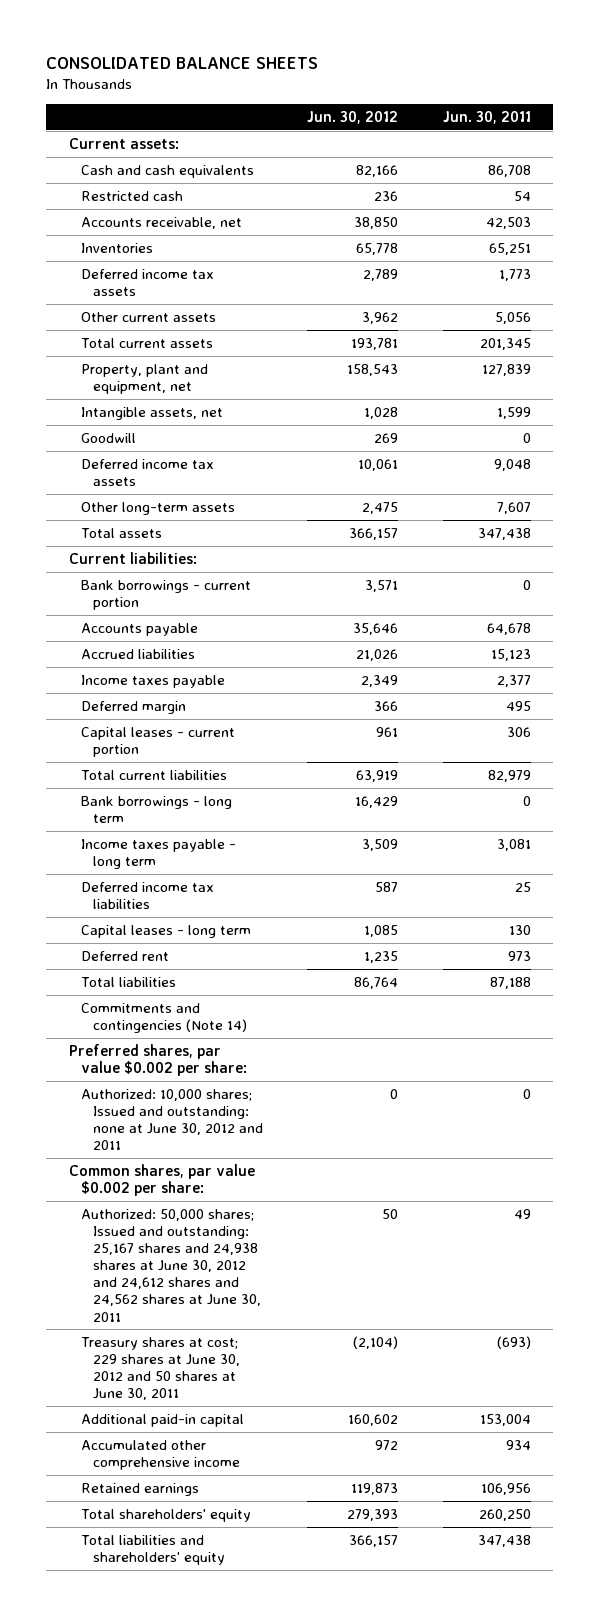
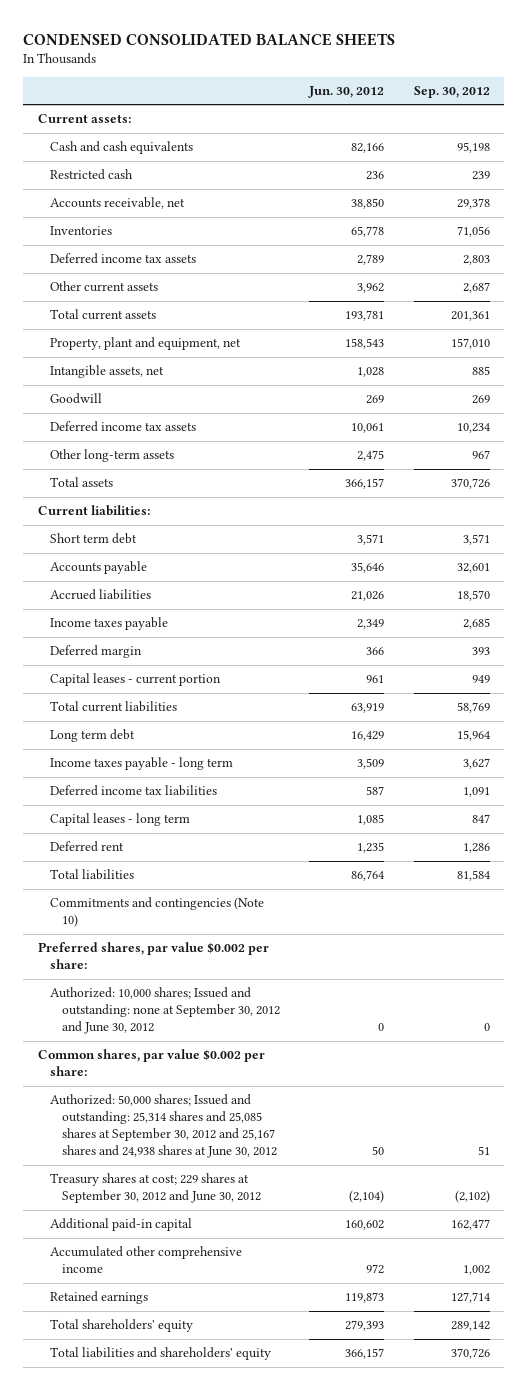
[46,57,319,70] CONSOLIDATED BALANCE SHEETS -> [23,32,396,46] CONDENSED CONSOLIDATED BALANCE SHEETS
[442,111,531,125] Jun. 30, 2011 -> none
none -> [413,86,490,99] Sep. 30, 2012
[80,579,251,611] Bank borrowings - current portion -> [50,533,138,545] Short term debt
[80,795,232,824] Bank borrowings - long term -> [50,729,136,743] Long term debt
[80,1002,248,1034] Commitments and contingencies (Note 14) -> [50,897,265,928] Commitments and contingencies (Note 10)
[80,1088,264,1151] Authorized: 10,000 shares; Issued and outstanding: none at June 30, 2012 and 2011 -> [50,987,281,1035] Authorized: 10,000 shares; Issued and outstanding: none at September 30, 2012 and June 30, 2012
[80,1208,262,1322] Authorized: 50,000 shares; Issued and outstanding: 25,167 shares and 24,938 shares at June 30, 2012 and 24,612 shares and 24,562 shares at June 30, 2011 -> [50,1094,278,1159] Authorized: 50,000 shares; Issued and outstanding: 25,314 shares and 25,085 shares at September 30, 2012 and 25,167 shares and 24,938 shares at June 30, 2012
[80,1336,241,1401] Treasury shares at cost; 229 shares at June 30, 2012 and 50 shares at June 30, 2011 -> [50,1173,262,1204] Treasury shares at cost; 229 shares at September 30, 2012 and June 30, 2012

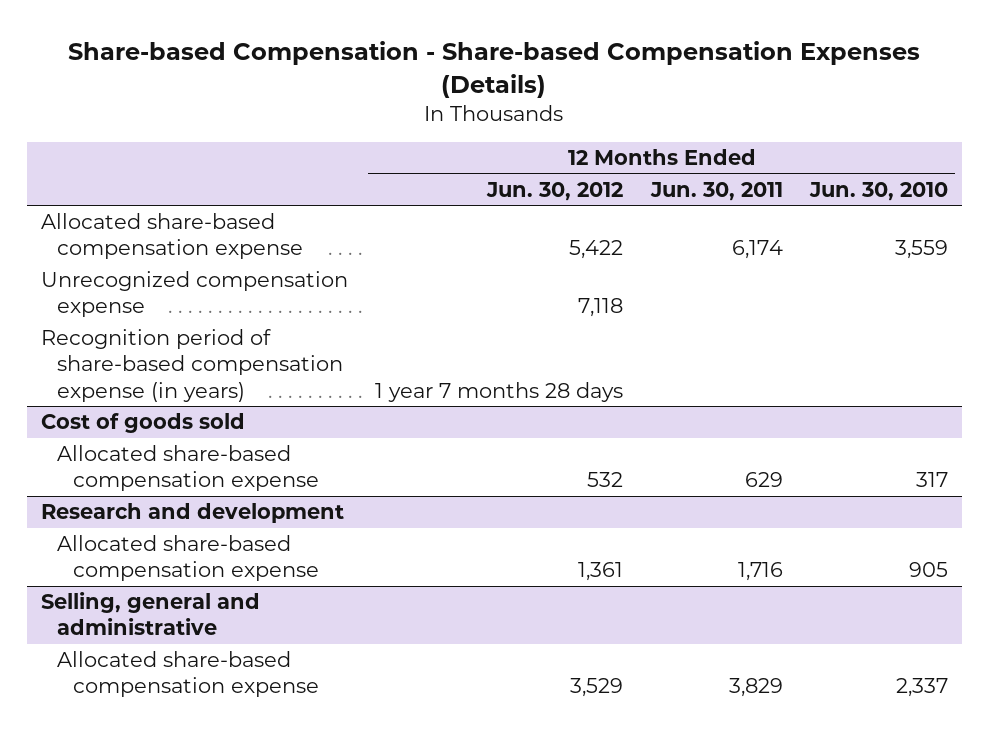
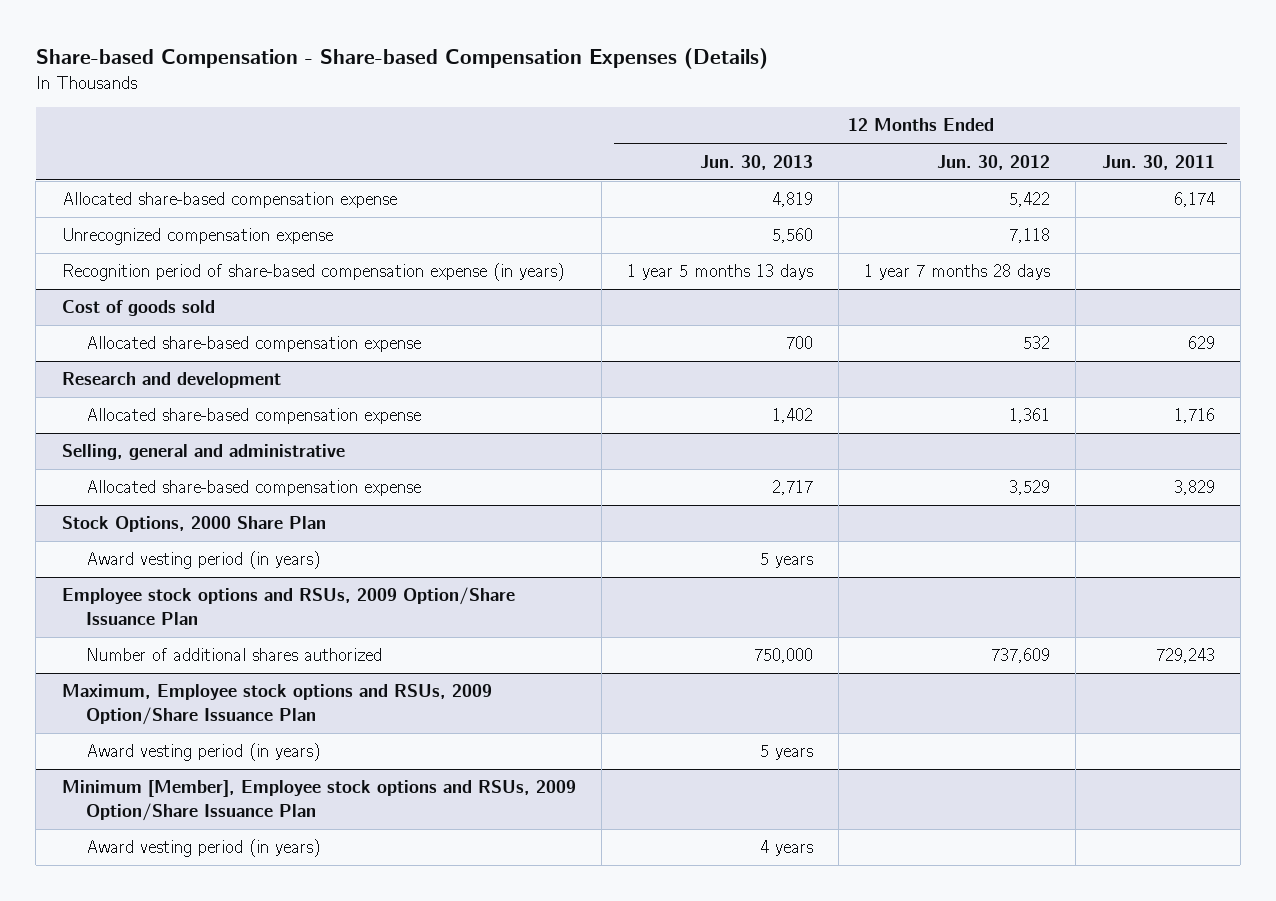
[808,181,948,201] Jun. 30, 2010 -> none
none -> [699,154,813,170] Jun. 30, 2013
none -> [61,516,326,533] Stock Options, 2000 Share Plan
none -> [86,551,321,570] Award vesting period (in years)
none -> [61,587,515,625] Employee stock options and RSUs, 2009 Option/Share Issuance Plan
none -> [86,648,383,662] Number of additional shares authorized
none -> [61,684,492,725] Maximum, Employee stock options and RSUs, 2009 Option/Share Issuance Plan
none -> [86,743,321,762] Award vesting period (in years)
none -> [61,780,576,821] Minimum [Member], Employee stock options and RSUs, 2009 Option/Share Issuance Plan
none -> [86,839,321,858] Award vesting period (in years)

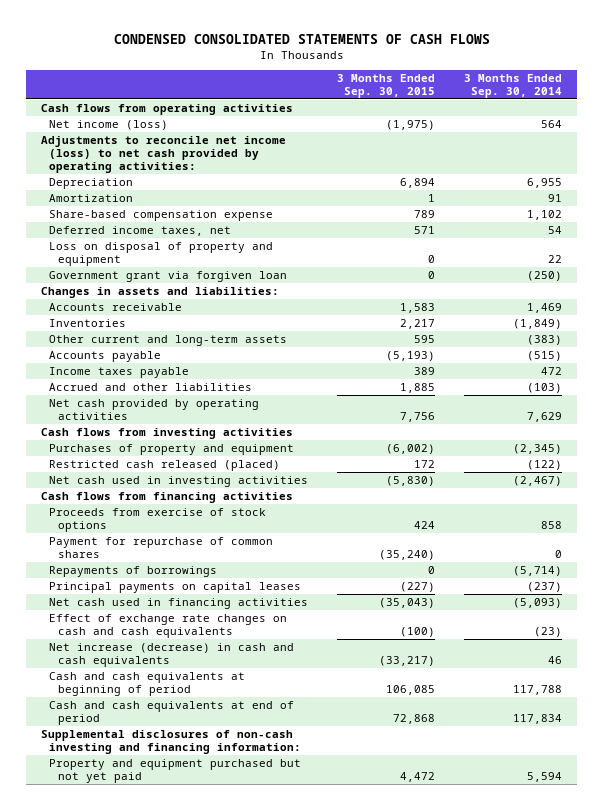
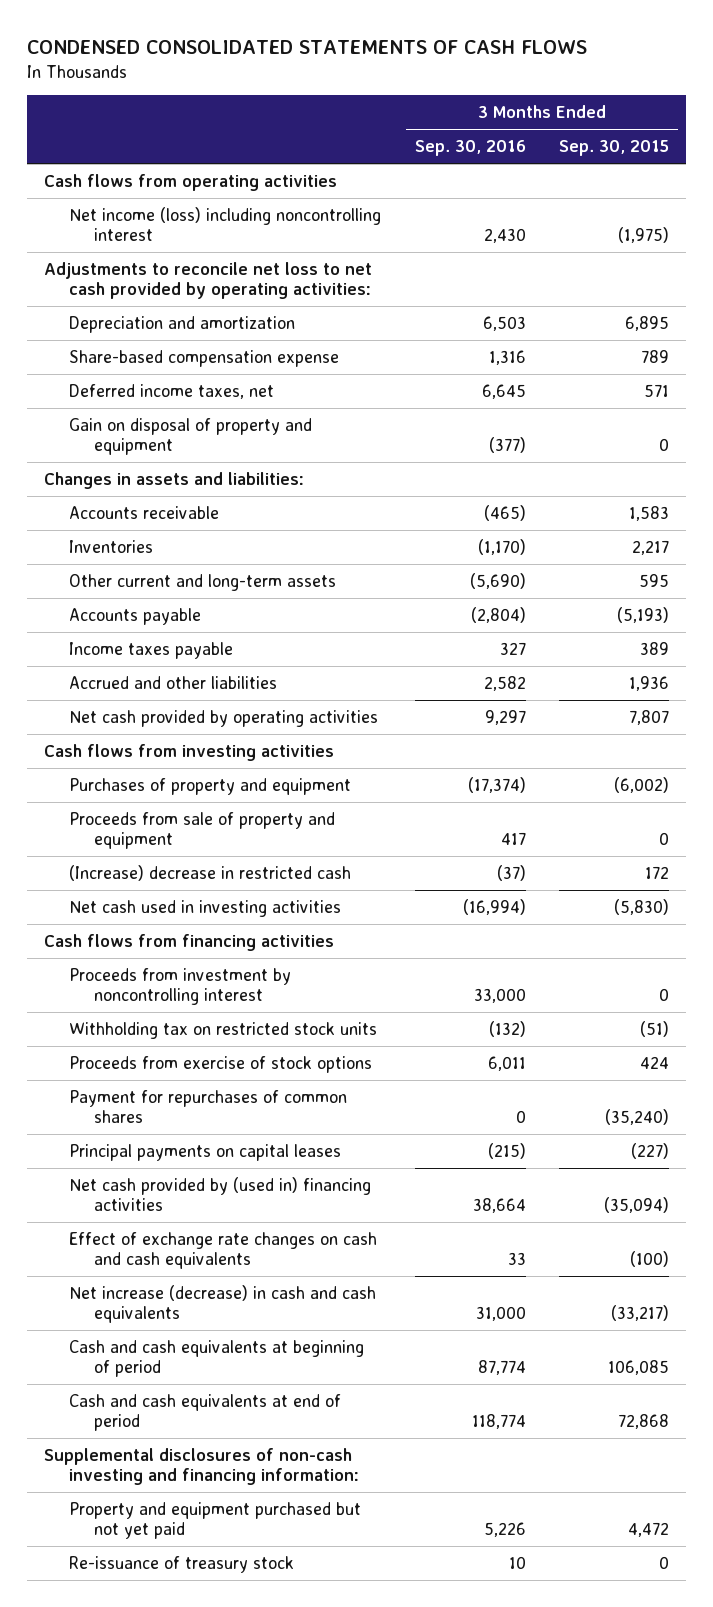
[464,73,563,98] 3 Months Ended Sep. 30, 2014 -> none
none -> [414,140,526,157] Sep. 30, 2016
[49,178,134,190] Depreciation -> none
[49,194,134,203] Amortization -> none
[49,120,169,131] Net income (loss) -> [68,207,381,242] Net income (loss) including noncontrolling interest
[40,136,286,173] Adjustments to reconcile net income (loss) to net cash provided by operating activities: -> [43,262,372,300] Adjustments to reconcile net loss to net cash provided by operating activities:
none -> [68,316,295,334] Depreciation and amortization
[49,271,288,283] Government grant via forgiven loan -> none
[49,242,274,266] Loss on disposal of property and equipment -> [68,418,312,456] Gain on disposal of property and equipment
[400,383,436,394] 1,885 -> [629,676,670,692] 1,936
[400,411,436,422] 7,756 -> [629,710,670,726] 7,807
none -> [68,812,335,850] Proceeds from sale of property and equipment
[49,460,281,472] Restricted cash released (placed) -> [68,865,351,882] (Increase) decrease in restricted cash
none -> [68,968,291,1006] Proceeds from investment by noncontrolling interest
none -> [68,1022,377,1040] Withholding tax on restricted stock units
[49,566,218,578] Repayments of borrowings -> none
[49,537,274,558] Payment for repurchase of common shares -> [68,1090,347,1124] Payment for repurchases of common shares
[49,598,309,610] Net cash used in financing activities -> [68,1177,371,1212] Net cash provided by (used in) financing activities
[379,598,436,609] (35,043) -> [604,1197,670,1214] (35,094)
none -> [68,1556,294,1574] Re-issuance of treasury stock

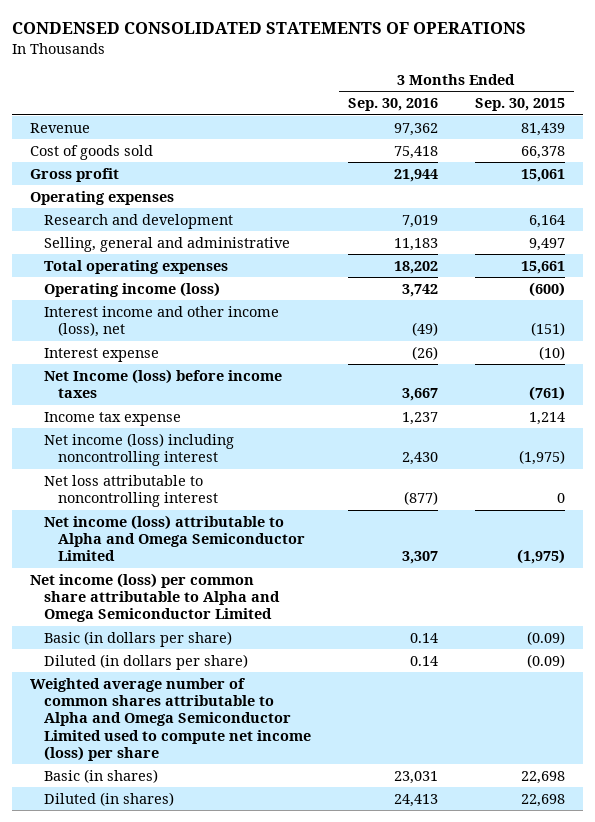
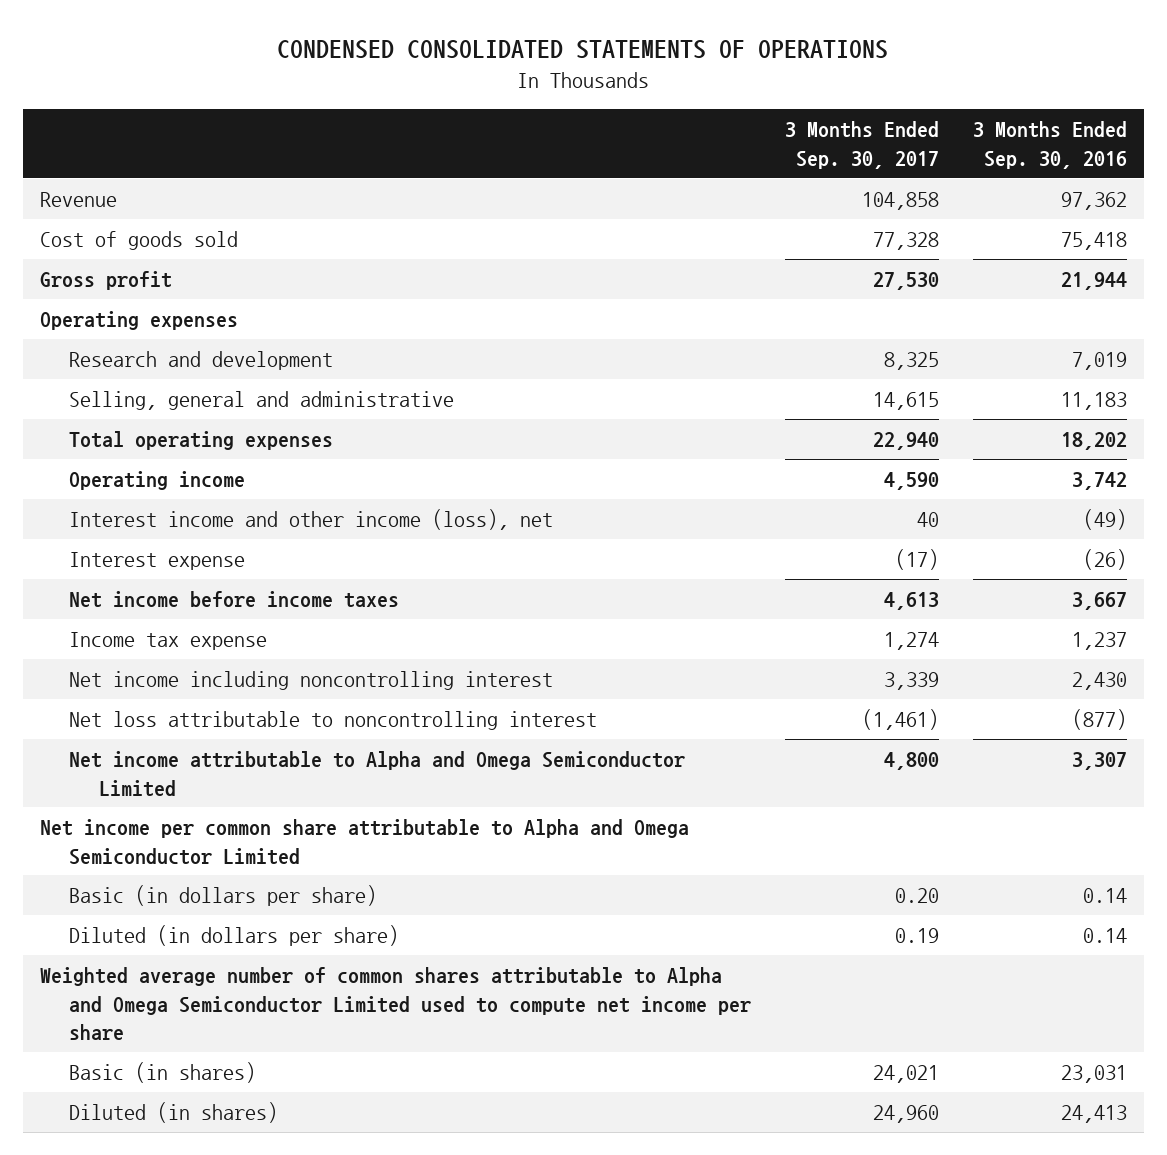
[474,98,565,112] Sep. 30, 2015 -> none
none -> [785,121,940,169] 3 Months Ended Sep. 30, 2017
[43,281,220,297] Operating income (loss) -> [69,471,246,491] Operating income
[43,368,282,399] Net Income (loss) before income taxes -> [69,591,400,609] Net income before income taxes
[43,432,234,467] Net income (loss) including noncontrolling interest -> [69,671,554,691] Net income including noncontrolling interest
[43,514,305,562] Net income (loss) attributable to Alpha and Omega Semiconductor Limited -> [69,751,686,797] Net income attributable to Alpha and Omega Semiconductor Limited
[30,572,280,623] Net income (loss) per common share attributable to Alpha and Omega Semiconductor Limited -> [39,819,689,865] Net income per common share attributable to Alpha and Omega Semiconductor Limited
[30,677,311,762] Weighted average number of common shares attributable to Alpha and Omega Semiconductor Limited used to compute net income (loss) per share -> [39,967,752,1041] Weighted average number of common shares attributable to Alpha and Omega Semiconductor Limited used to compute net income per share

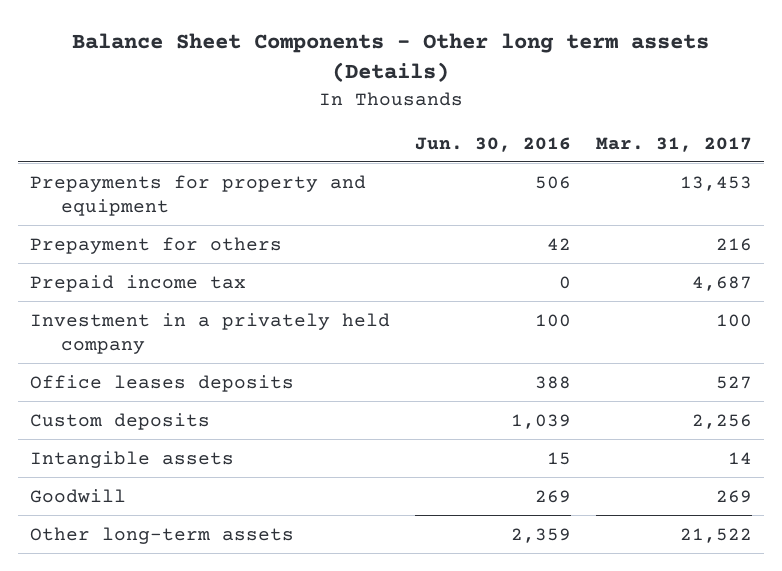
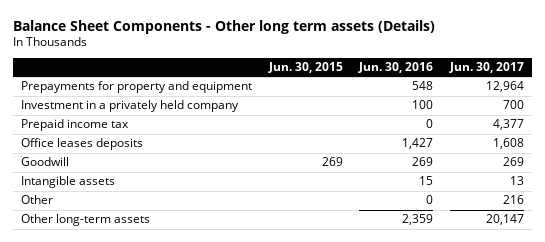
[595,136,752,152] Mar. 31, 2017 -> none
none -> [267,62,343,74] Jun. 30, 2015
none -> [448,62,524,74] Jun. 30, 2017
[30,236,283,254] Prepayment for others -> none
[534,175,571,189] 506 -> [412,81,434,91] 548
[30,412,211,430] Custom deposits -> none
[30,274,247,292] Prepaid income tax -> [21,119,130,132] Prepaid income tax
[534,375,571,389] 388 -> [402,138,434,150] 1,427
[30,450,235,468] Intangible assets -> [21,176,116,189] Intangible assets
none -> [21,195,54,205] Other

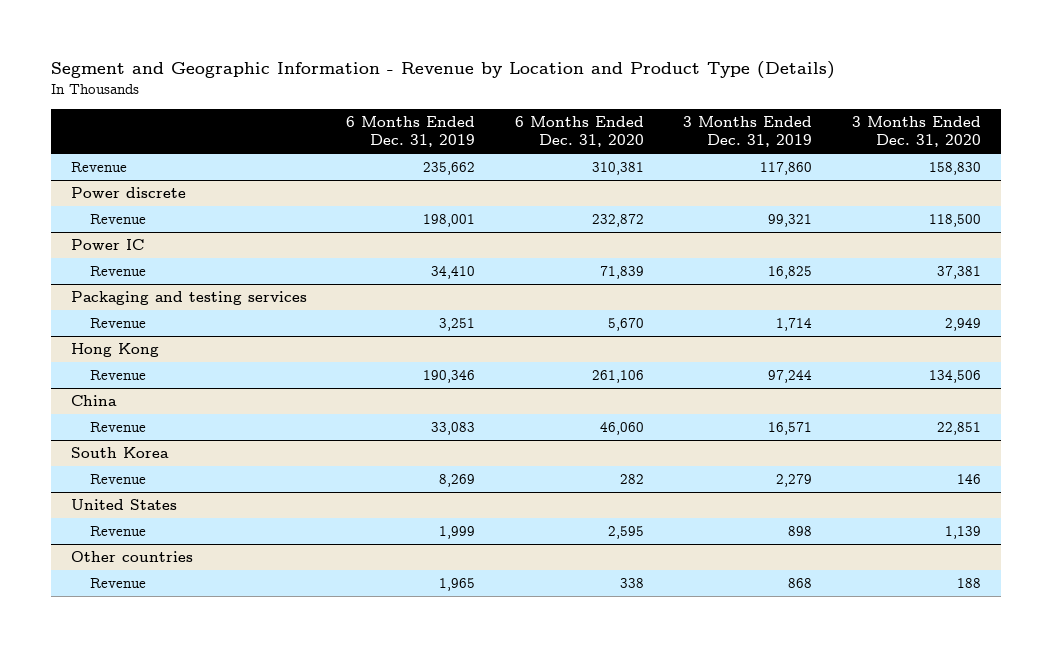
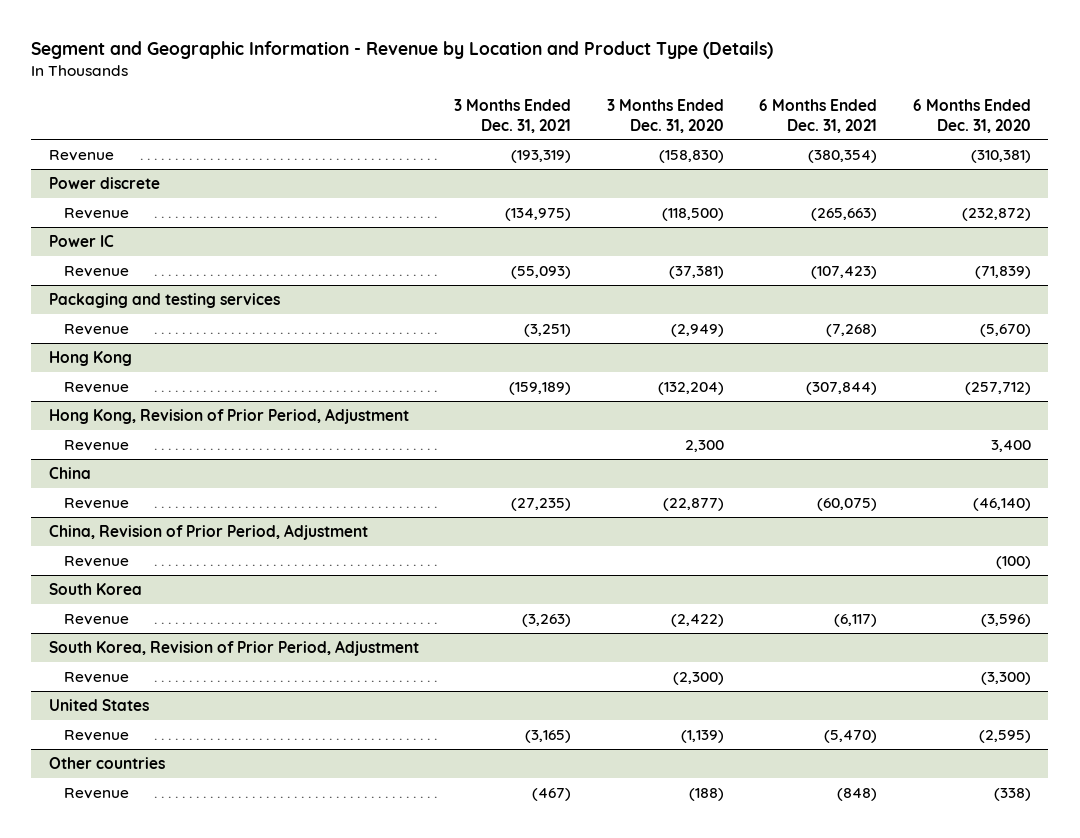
[346,115,476,148] 6 Months Ended Dec. 31, 2019 -> none
[683,115,813,148] 3 Months Ended Dec. 31, 2019 -> none
none -> [454,98,572,133] 3 Months Ended Dec. 31, 2021
none -> [759,98,878,133] 6 Months Ended Dec. 31, 2021
[591,162,644,176] 310,381 -> [970,149,1031,163] (310,381)
[928,162,981,176] 158,830 -> [658,149,724,163] (158,830)
[591,214,644,228] 232,872 -> [961,207,1031,221] (232,872)
[928,214,981,228] 118,500 -> [661,207,724,221] (118,500)
[599,266,644,280] 71,839 -> [974,265,1031,279] (71,839)
[936,266,981,280] 37,381 -> [668,265,724,279] (37,381)
[607,318,644,332] 5,670 -> [979,323,1031,337] (5,670)
[944,318,981,332] 2,949 -> [670,323,724,337] (2,949)
[591,370,644,384] 261,106 -> [964,381,1031,395] (257,712)
[928,370,981,384] 134,506 -> [657,381,724,395] (132,204)
none -> [48,407,409,424] Hong Kong, Revision of Prior Period, Adjustment
none -> [64,439,130,451] Revenue
[599,422,644,436] 46,060 -> [972,497,1031,511] (46,140)
[936,422,981,436] 22,851 -> [662,497,724,511] (22,877)
none -> [48,523,368,540] China, Revision of Prior Period, Adjustment
none -> [64,555,130,567] Revenue
[619,474,644,485] 282 -> [980,613,1031,627] (3,596)
[956,474,981,485] 146 -> [670,613,724,627] (2,422)
none -> [48,639,419,656] South Korea, Revision of Prior Period, Adjustment
none -> [64,671,130,683] Revenue
[607,526,644,540] 2,595 -> [978,729,1031,743] (2,595)
[944,526,981,540] 1,139 -> [680,729,724,743] (1,139)
[619,578,644,589] 338 -> [993,787,1031,801] (338)
[956,578,981,589] 188 -> [688,787,724,801] (188)

